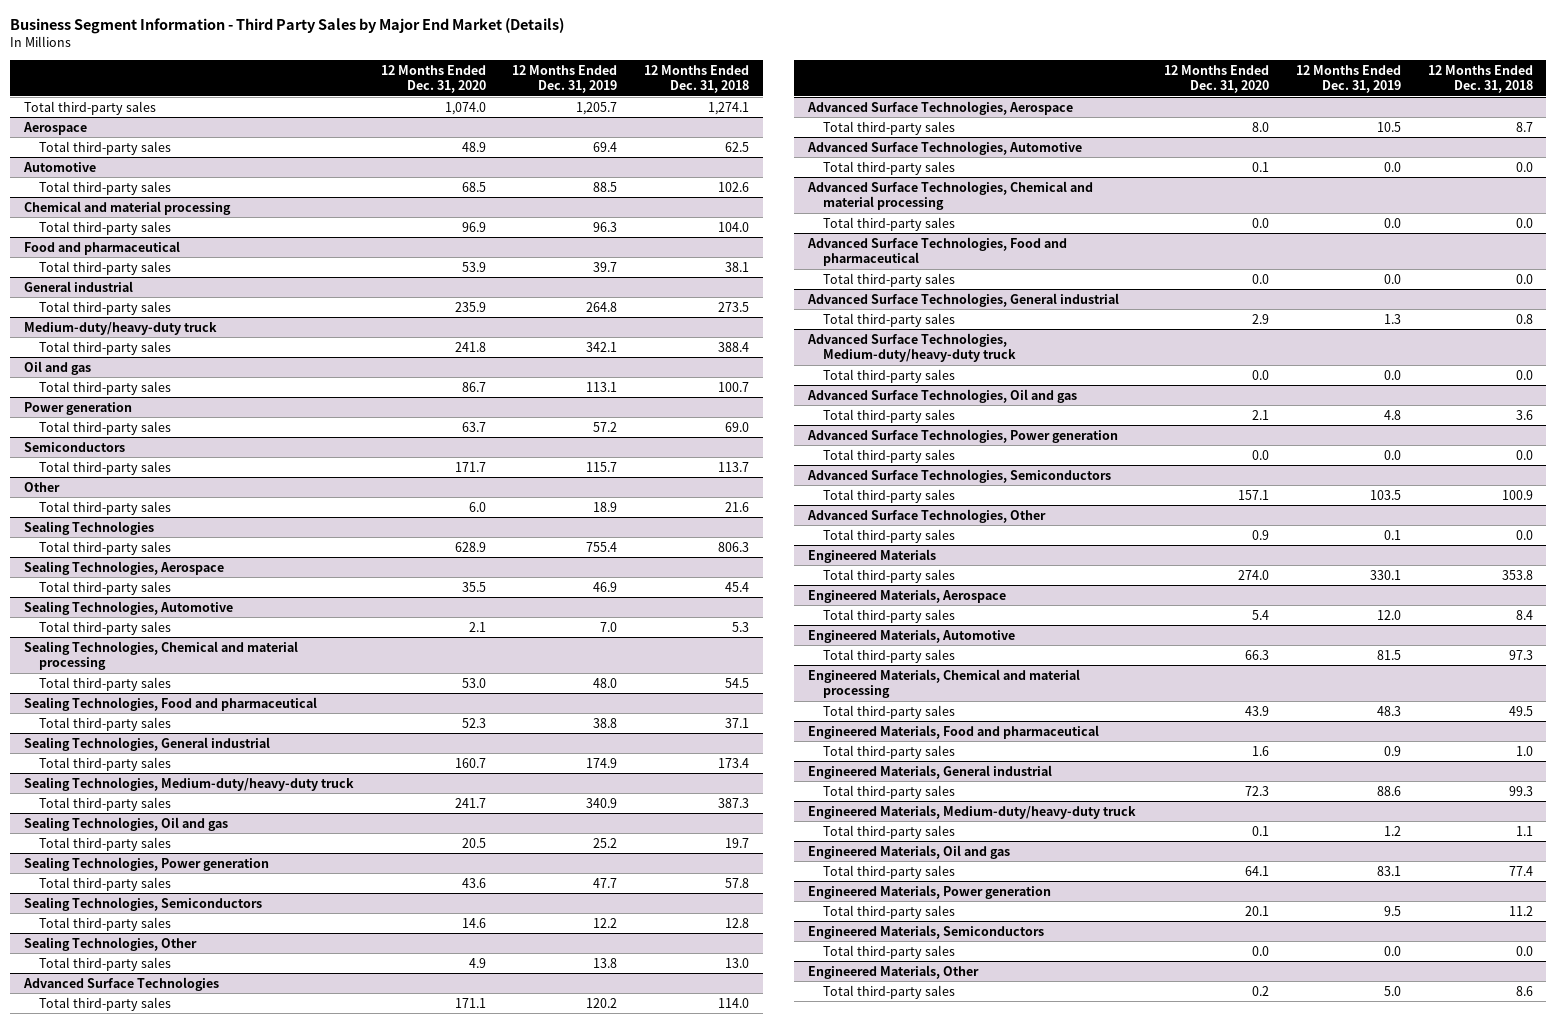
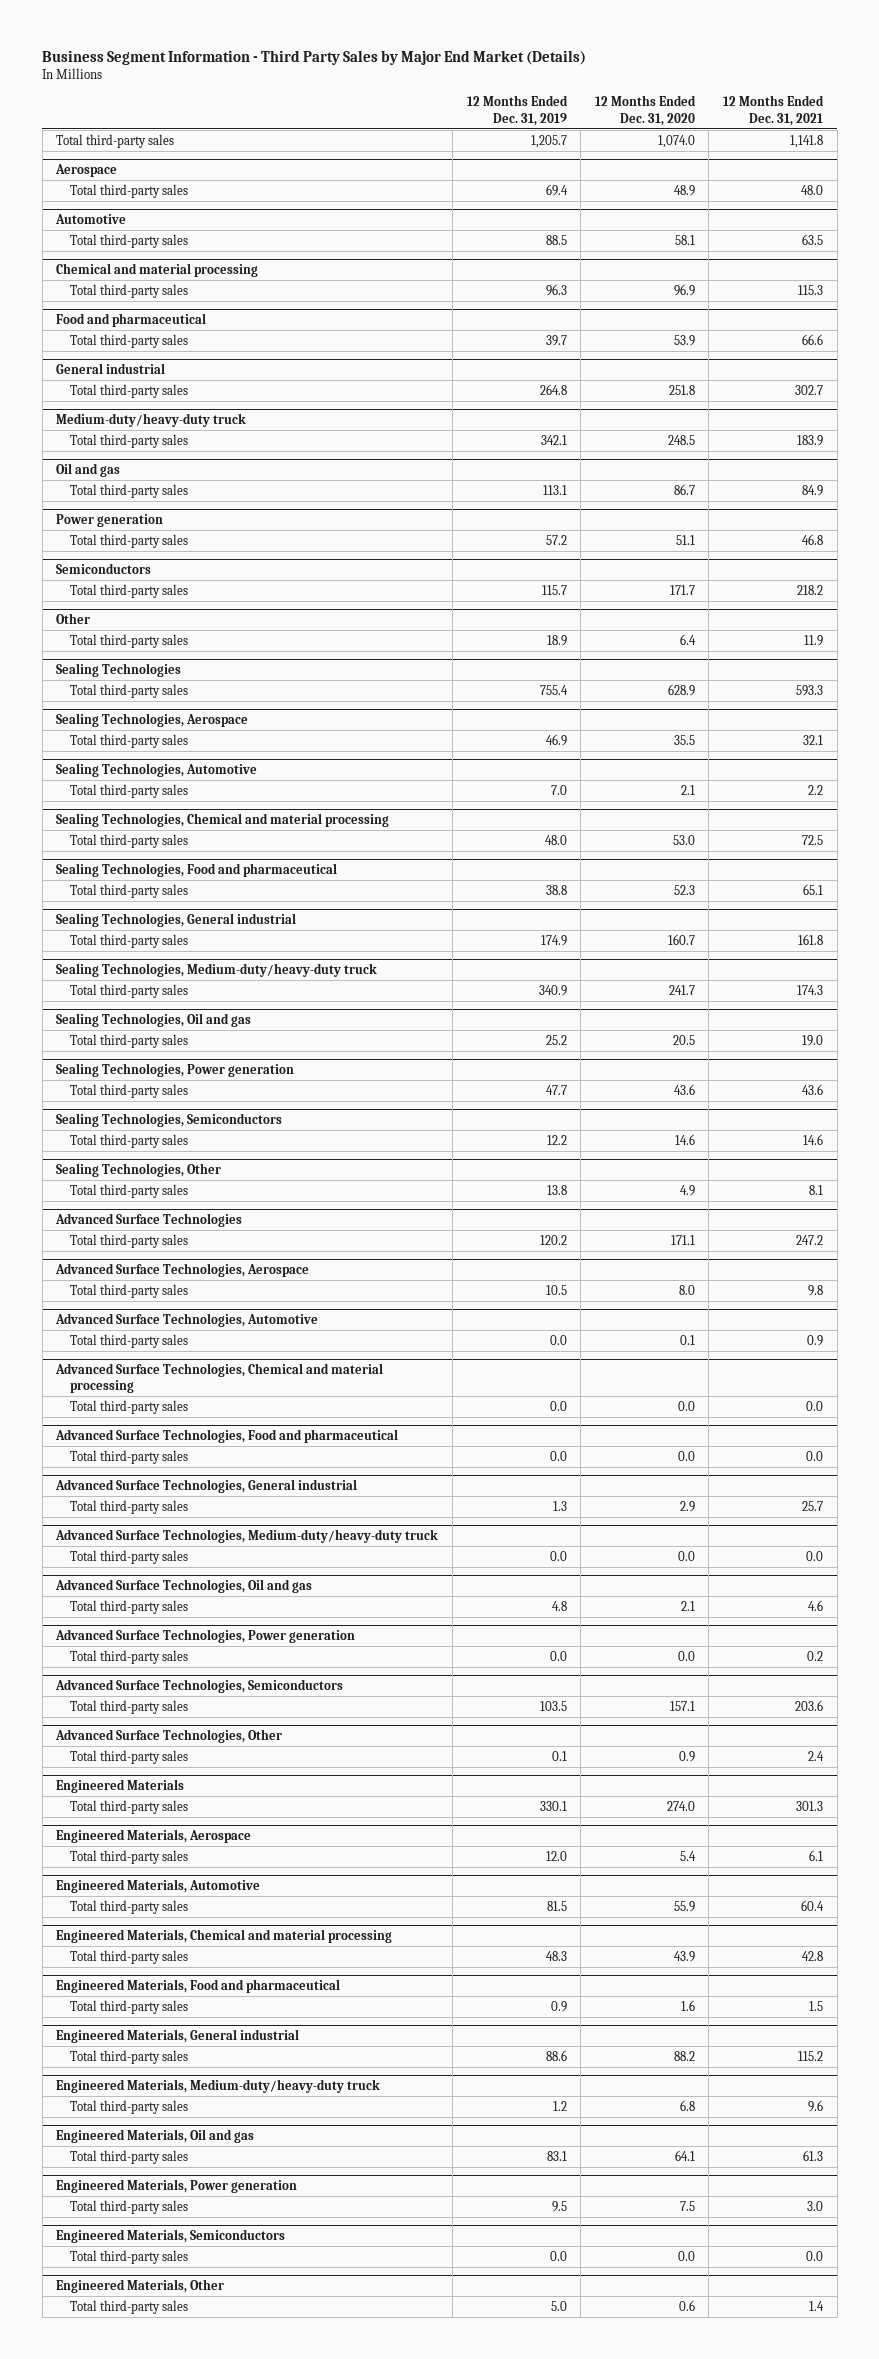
[644,64,750,94] 12 Months Ended Dec. 31, 2018 -> none
none -> [722,95,824,126] 12 Months Ended Dec. 31, 2021
[461,181,486,192] 68.5 -> [674,234,695,245] 58.1
[454,301,486,312] 235.9 -> [668,384,695,395] 251.8
[454,341,486,352] 241.8 -> [667,434,695,445] 248.5
[461,421,486,432] 63.7 -> [675,534,695,545] 51.1
[468,501,486,512] 6.0 -> [679,633,696,645] 6.4
[1245,649,1270,660] 66.3 -> [673,1900,695,1912] 55.9
[1245,785,1270,796] 72.3 -> [673,2050,695,2061] 88.2
[1252,825,1270,836] 0.1 -> [679,2099,695,2111] 6.8
[1245,905,1270,916] 20.1 -> [679,2200,695,2211] 7.5
[1252,985,1270,996] 0.2 -> [678,2299,695,2311] 0.6

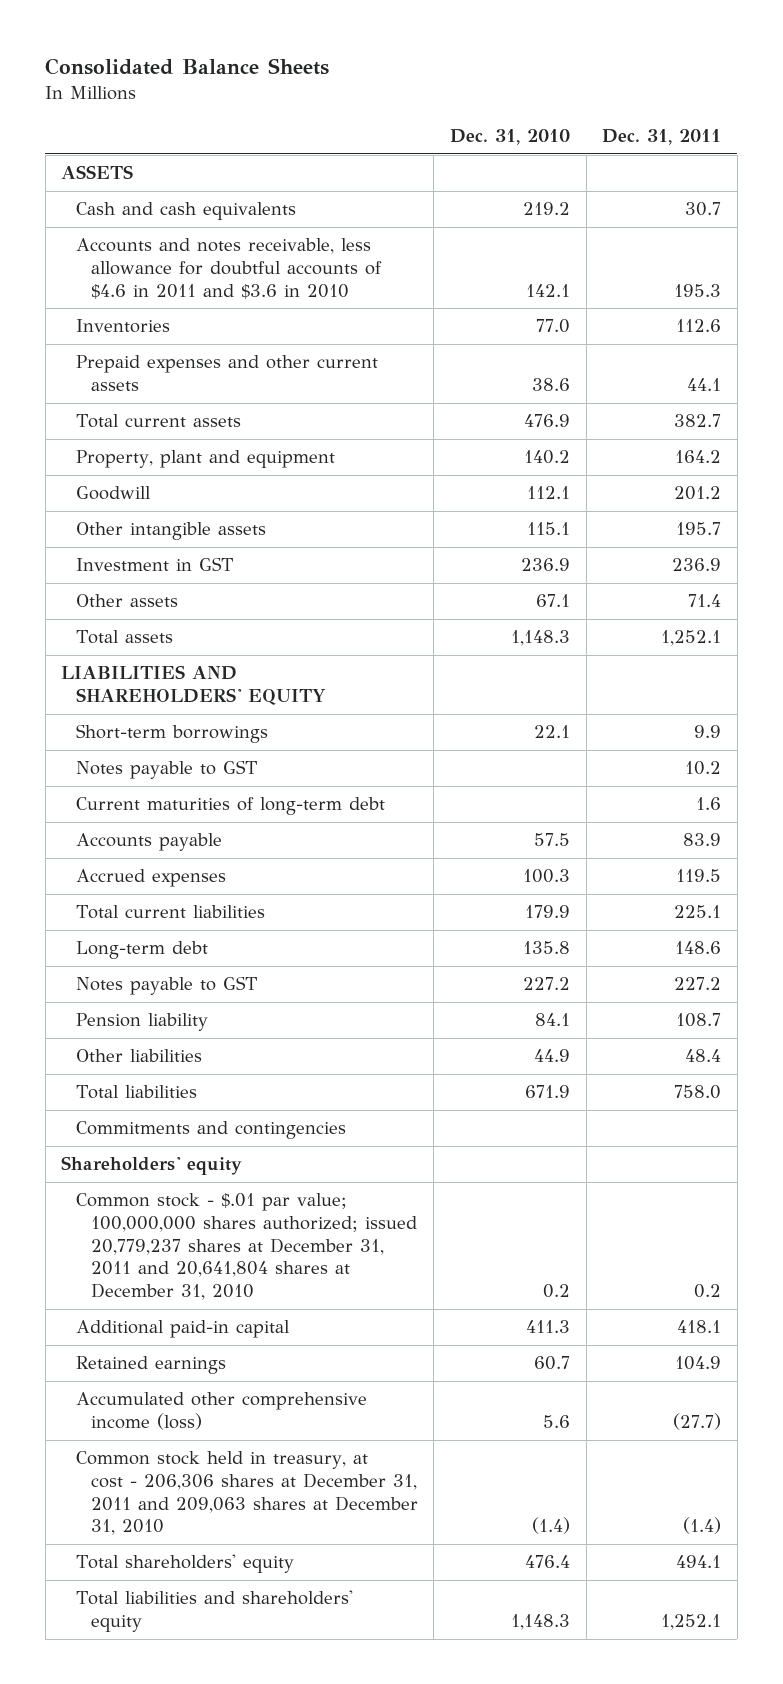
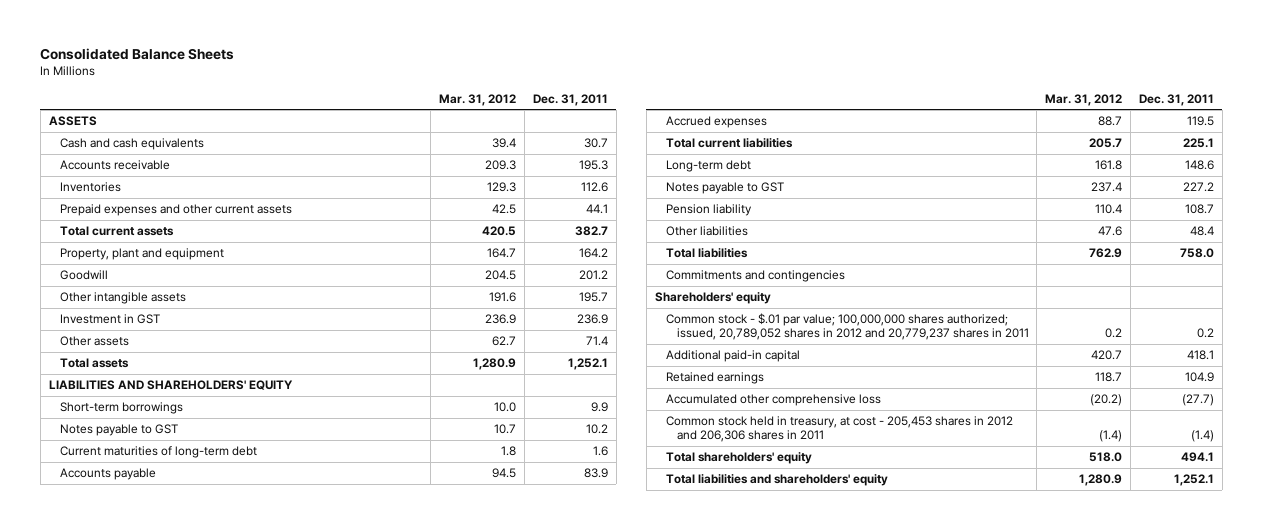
[449,128,570,145] Dec. 31, 2010 -> none
none -> [439,93,517,106] Mar. 31, 2012
[75,238,382,299] Accounts and notes receivable, less allowance for doubtful accounts of $4.6 in 2011 and $3.6 in 2010 -> [59,160,170,171] Accounts receivable
[75,1193,417,1301] Common stock - $.01 par value; 100,000,000 shares authorized; issued 20,779,237 shares at December 31, 2011 and 20,641,804 shares at December 31, 2010 -> [665,313,1029,341] Common stock - $.01 par value; 100,000,000 shares authorized; issued, 20,789,052 shares in 2012 and 20,779,237 shares in 2011
[75,1392,367,1431] Accumulated other comprehensive income (loss) -> [665,394,881,407] Accumulated other comprehensive loss
[75,1451,418,1536] Common stock held in treasury, at cost - 206,306 shares at December 31, 2011 and 209,063 shares at December 31, 2010 -> [665,416,1013,443] Common stock held in treasury, at cost - 205,453 shares in 2012 and 206,306 shares in 2011

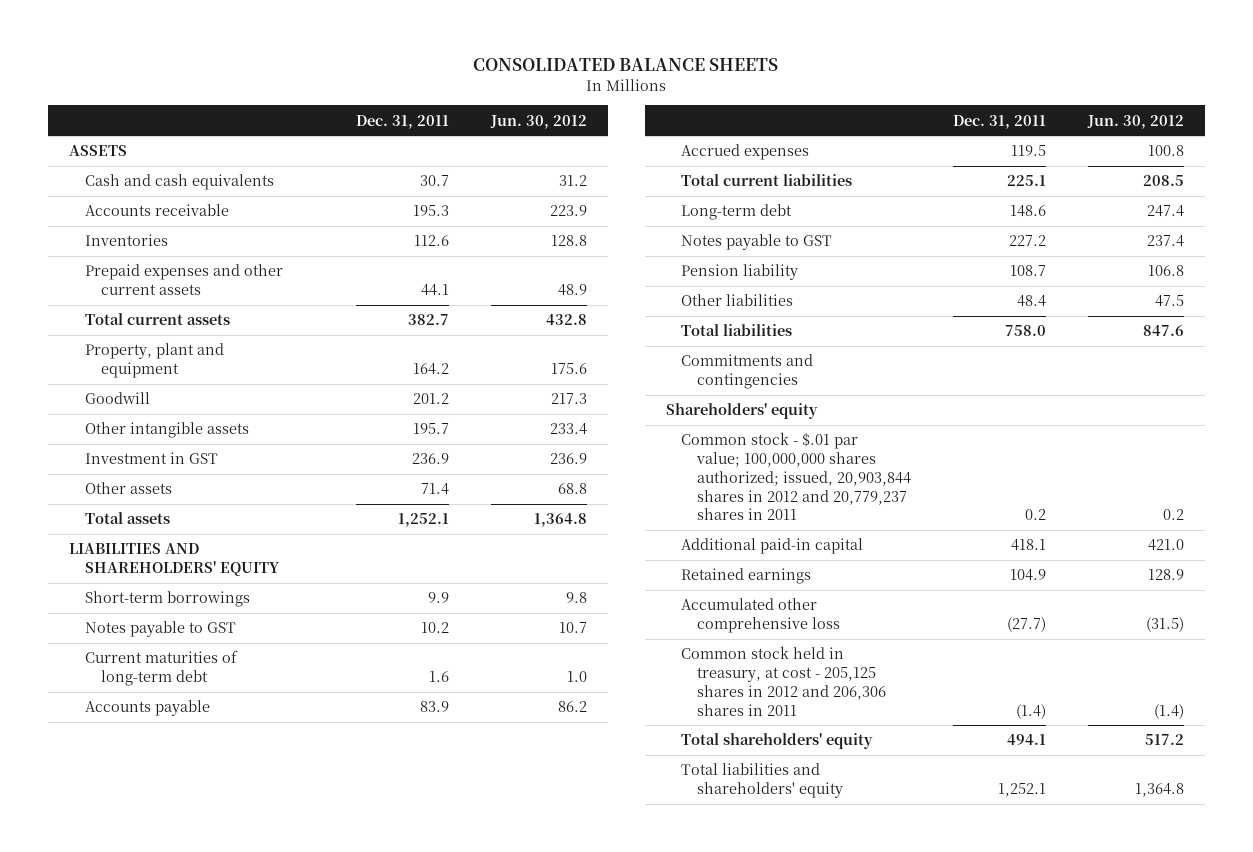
[40,48,235,61] Consolidated Balance Sheets -> [473,57,779,71] CONSOLIDATED BALANCE SHEETS
[439,93,517,106] Mar. 31, 2012 -> none
none -> [490,114,588,129] Jun. 30, 2012
[665,313,1029,341] Common stock - $.01 par value; 100,000,000 shares authorized; issued, 20,789,052 shares in 2012 and 20,779,237 shares in 2011 -> [681,432,912,521] Common stock - $.01 par value; 100,000,000 shares authorized; issued, 20,903,844 shares in 2012 and 20,779,237 shares in 2011
[665,416,1013,443] Common stock held in treasury, at cost - 205,453 shares in 2012 and 206,306 shares in 2011 -> [681,646,887,716] Common stock held in treasury, at cost - 205,125 shares in 2012 and 206,306 shares in 2011

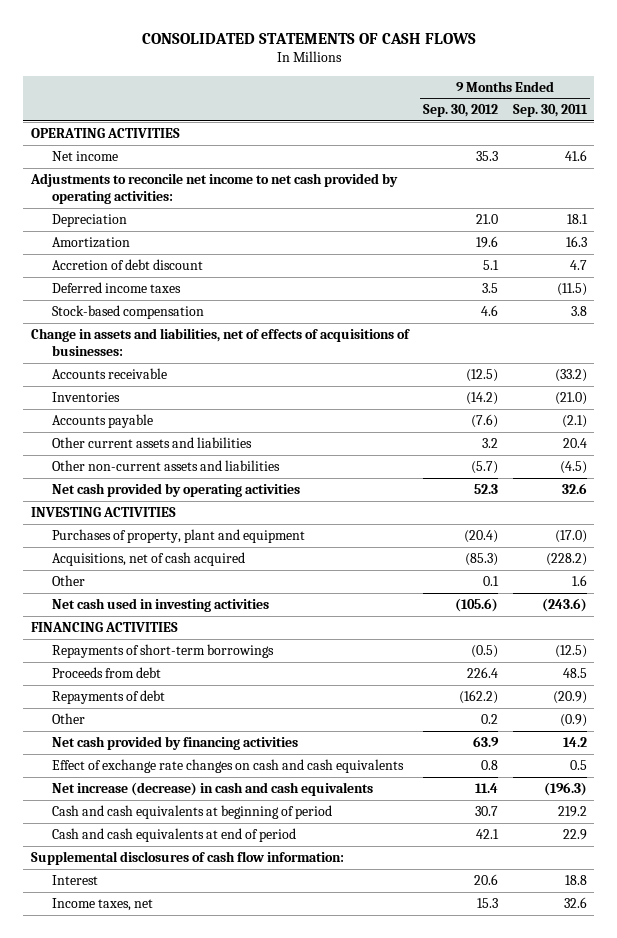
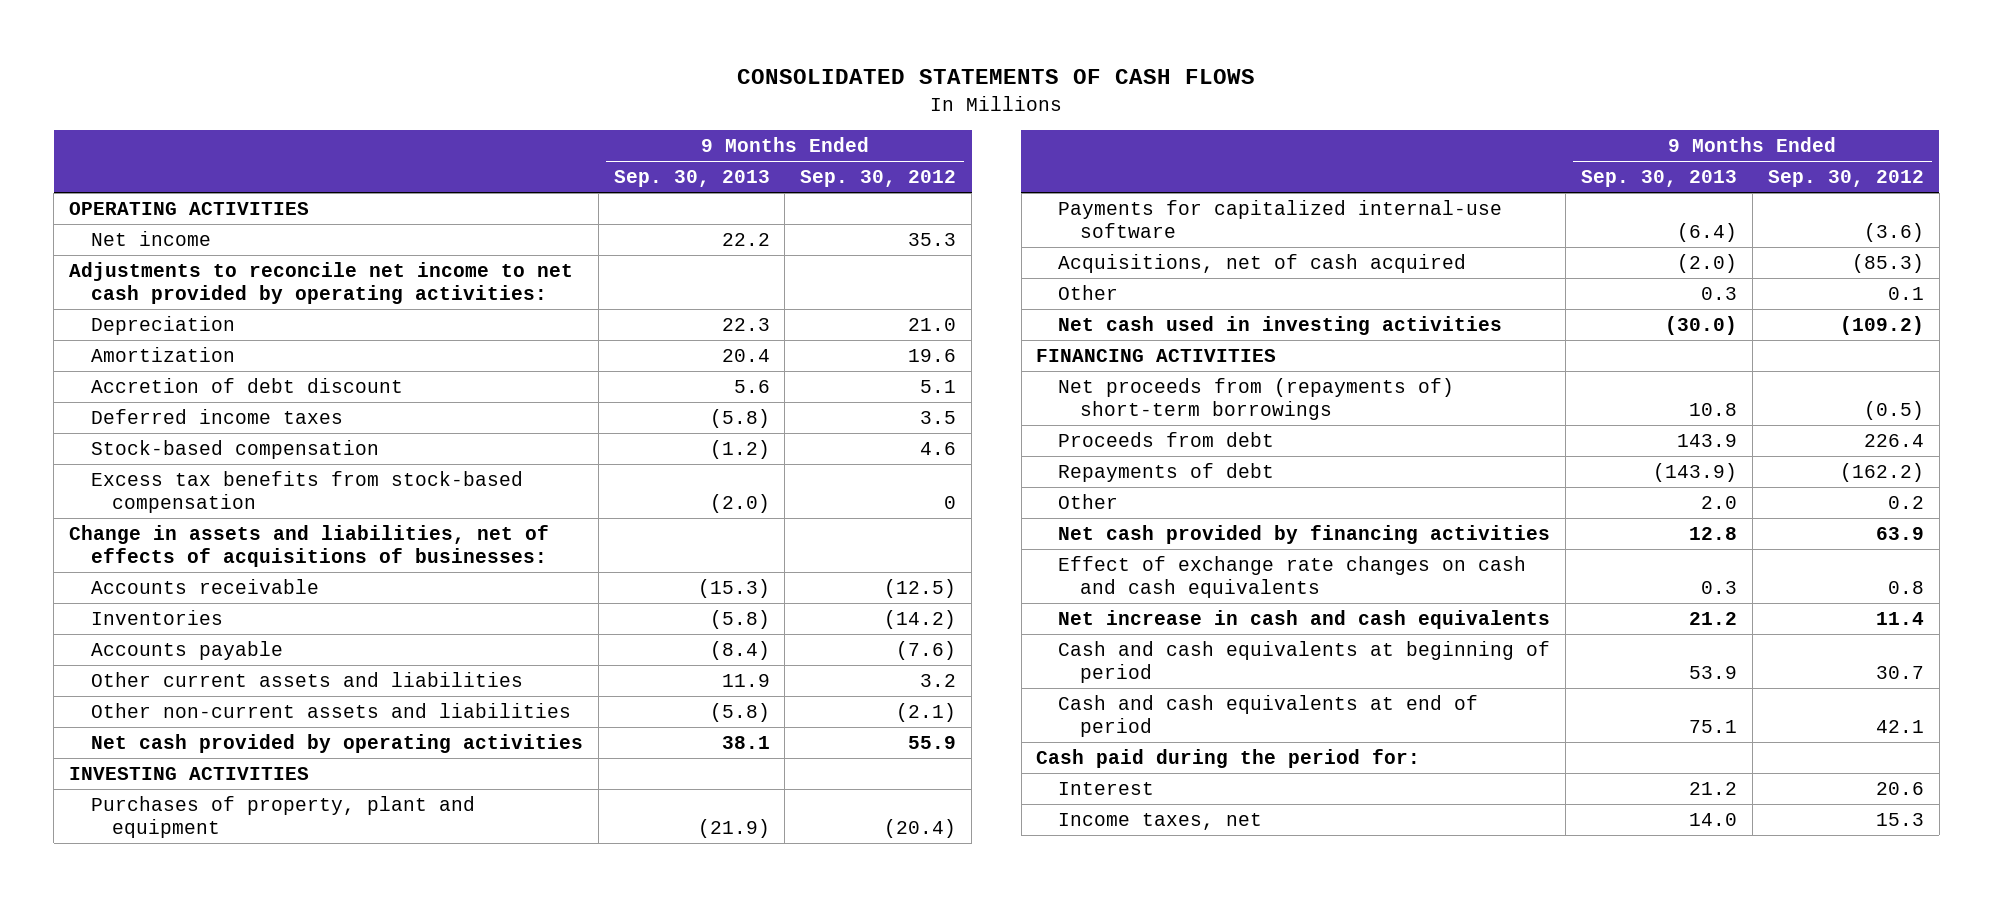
[512,104,588,118] Sep. 30, 2011 -> none
none -> [613,170,770,188] Sep. 30, 2013
none -> [90,470,523,513] Excess tax benefits from stock-based compensation
[471,460,499,474] (5.7) -> [896,702,957,722] (2.1)
[474,483,499,494] 52.3 -> [908,735,957,749] 55.9
none -> [1058,199,1503,238] Payments for capitalized internal-use software
[455,597,499,612] (105.6) -> [1839,315,1924,335] (109.2)
[51,643,274,658] Repayments of short-term borrowings -> [1058,377,1455,420] Net proceeds from (repayments of) short-term borrowings
[51,781,373,796] Net increase (decrease) in cash and cash equivalents -> [1058,609,1551,629] Net increase in cash and cash equivalents
[30,850,344,865] Supplemental disclosures of cash flow information: -> none
none -> [1036,748,1421,768] Cash paid during the period for:

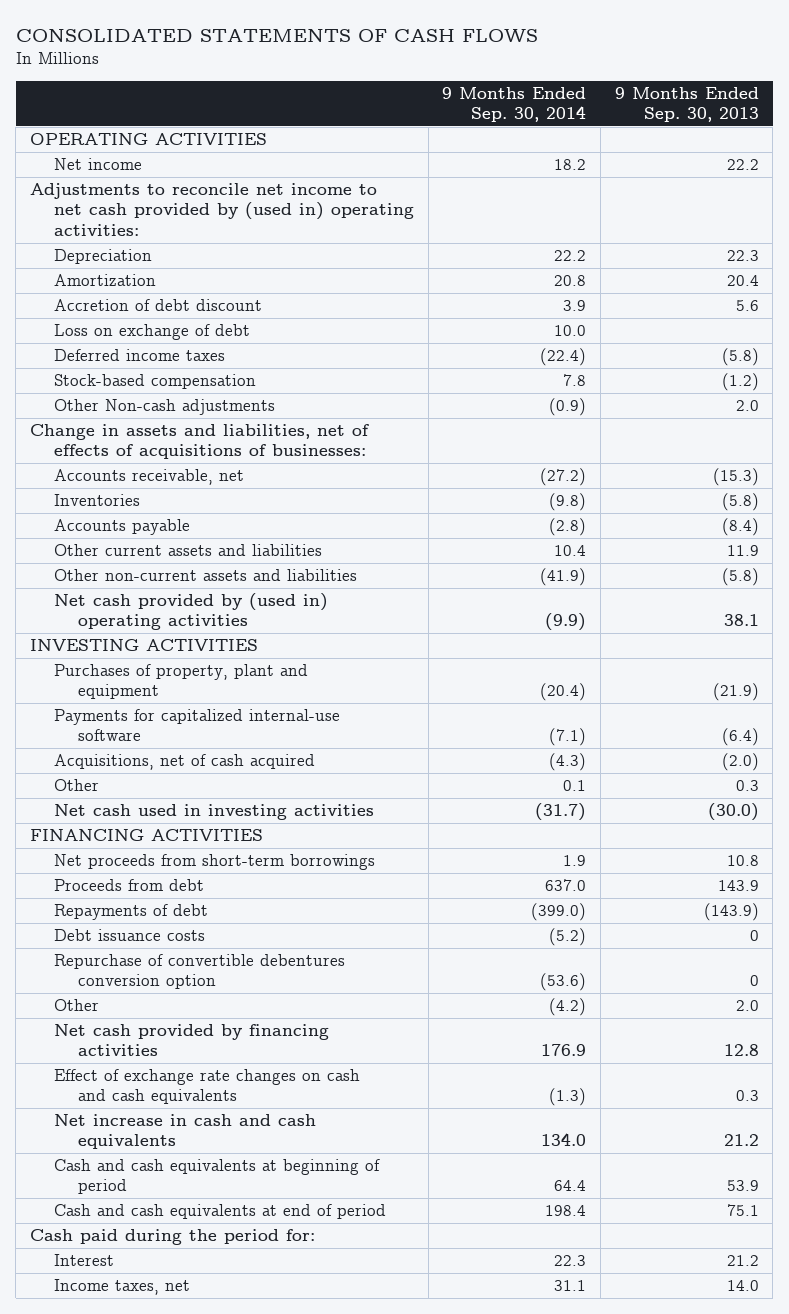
[800,170,957,188] Sep. 30, 2012 -> none
none -> [442,86,587,123] 9 Months Ended Sep. 30, 2014
[69,261,574,304] Adjustments to reconcile net income to net cash provided by operating activities: -> [29,183,415,236] Adjustments to reconcile net income to net cash provided by (used in) operating activities:
none -> [54,324,251,341] Loss on exchange of debt
[90,470,523,513] Excess tax benefits from stock-based compensation -> none
none -> [54,399,276,416] Other Non-cash adjustments
[90,578,319,594] Accounts receivable -> [54,469,245,486] Accounts receivable, net
[90,733,583,753] Net cash provided by operating activities -> [54,593,329,631] Net cash provided by (used in) operating activities
[1058,377,1455,420] Net proceeds from (repayments of) short-term borrowings -> [54,854,376,871] Net proceeds from short-term borrowings
none -> [54,929,206,942] Debt issuance costs
none -> [54,954,346,990] Repurchase of convertible debentures conversion option

